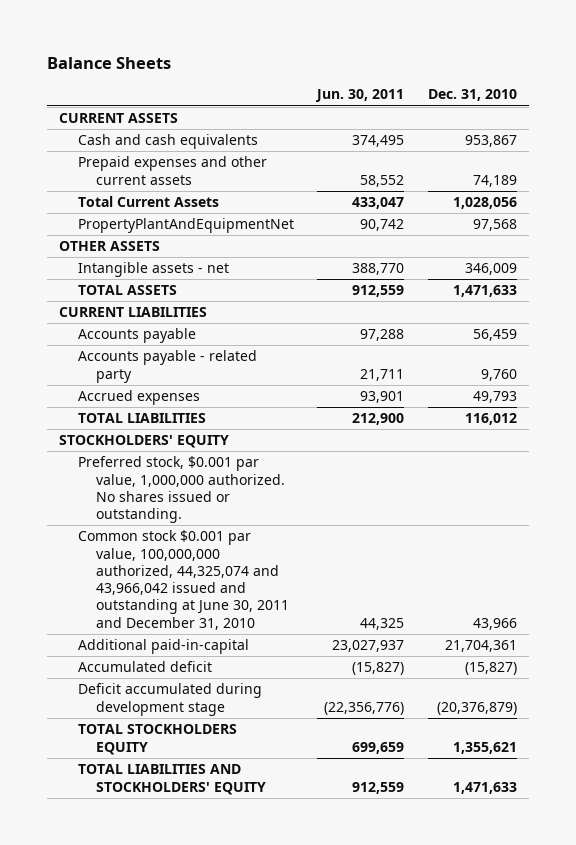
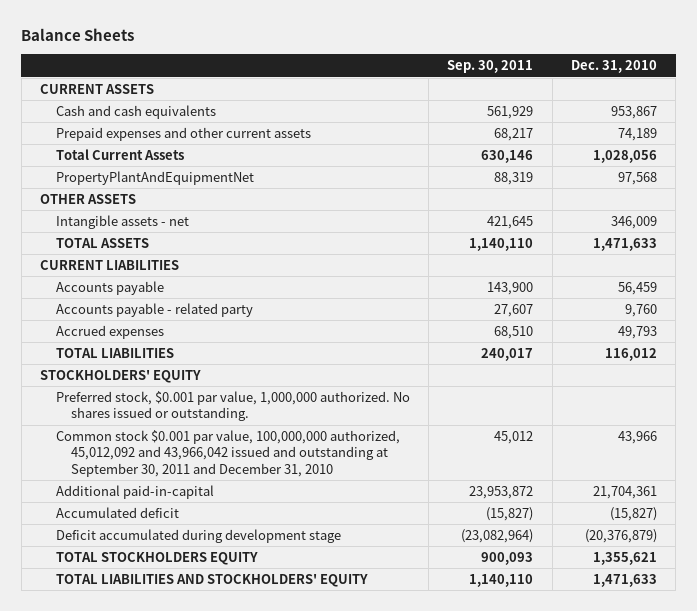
[315,89,405,103] Jun. 30, 2011 -> none
none -> [447,60,534,74] Sep. 30, 2011
[77,530,290,630] Common stock $0.001 par value, 100,000,000 authorized, 44,325,074 and 43,966,042 issued and outstanding at June 30, 2011 and December 31, 2010 -> [55,429,400,477] Common stock $0.001 par value, 100,000,000 authorized, 45,012,092 and 43,966,042 issued and outstanding at September 30, 2011 and December 31, 2010

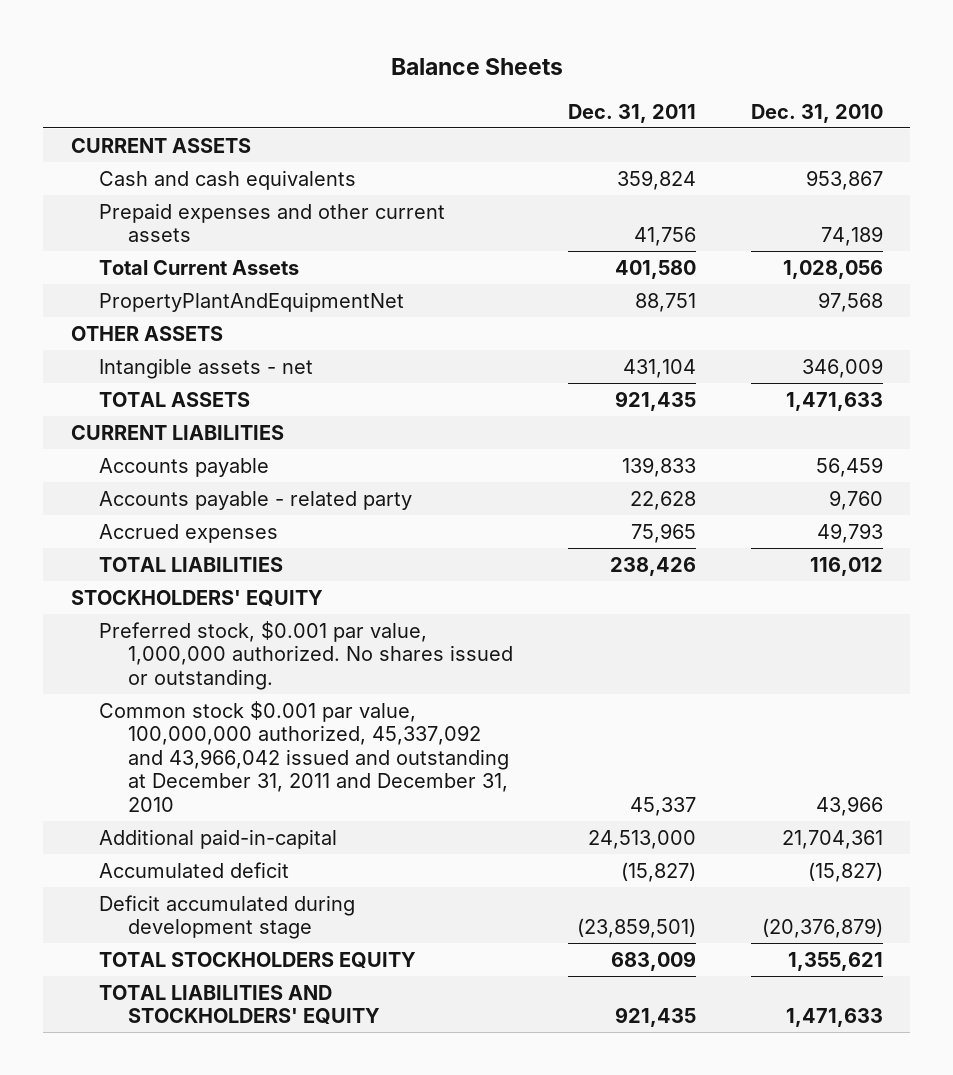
[447,60,534,74] Sep. 30, 2011 -> none
none -> [567,103,696,123] Dec. 31, 2011
[55,429,400,477] Common stock $0.001 par value, 100,000,000 authorized, 45,012,092 and 43,966,042 issued and outstanding at September 30, 2011 and December 31, 2010 -> [99,700,510,812] Common stock $0.001 par value, 100,000,000 authorized, 45,337,092 and 43,966,042 issued and outstanding at December 31, 2011 and December 31, 2010

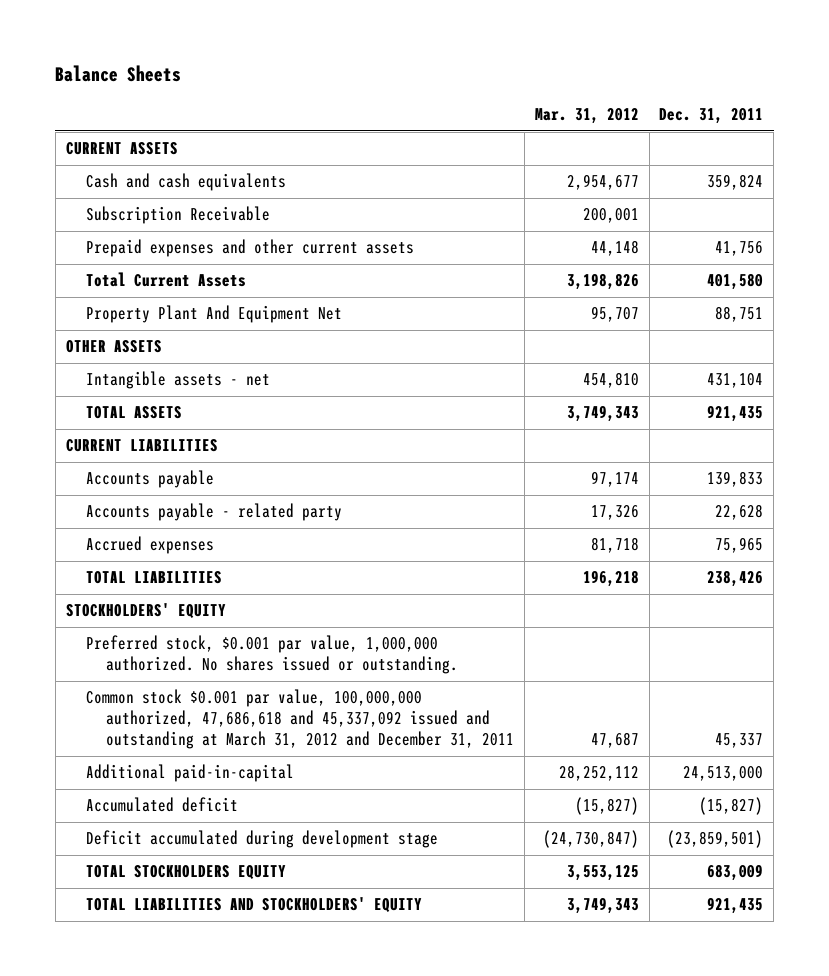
[750,103,883,123] Dec. 31, 2010 -> none
none -> [534,108,639,125] Mar. 31, 2012
none -> [85,206,270,225] Subscription Receivable
[99,291,405,312] PropertyPlantAndEquipmentNet -> [85,305,342,324] Property Plant And Equipment Net
[99,700,510,812] Common stock $0.001 par value, 100,000,000 authorized, 45,337,092 and 43,966,042 issued and outstanding at December 31, 2011 and December 31, 2010 -> [85,689,514,750] Common stock $0.001 par value, 100,000,000 authorized, 47,686,618 and 45,337,092 issued and outstanding at March 31, 2012 and December 31, 2011

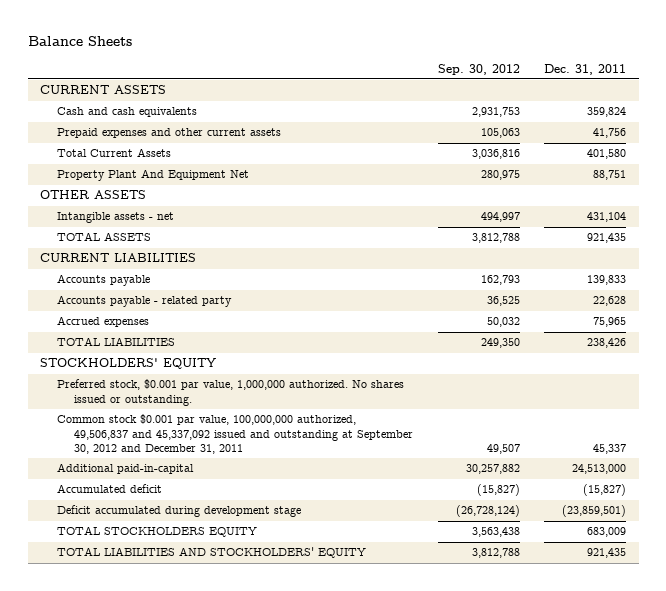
[534,108,639,125] Mar. 31, 2012 -> none
none -> [437,63,520,75] Sep. 30, 2012
[85,206,270,225] Subscription Receivable -> none
[85,689,514,750] Common stock $0.001 par value, 100,000,000 authorized, 47,686,618 and 45,337,092 issued and outstanding at March 31, 2012 and December 31, 2011 -> [57,414,414,454] Common stock $0.001 par value, 100,000,000 authorized, 49,506,837 and 45,337,092 issued and outstanding at September 30, 2012 and December 31, 2011

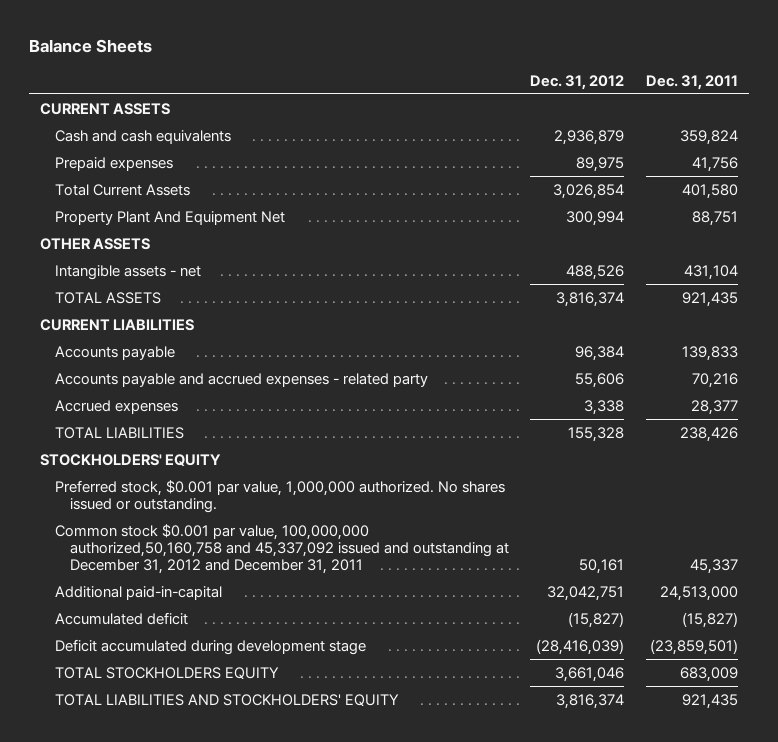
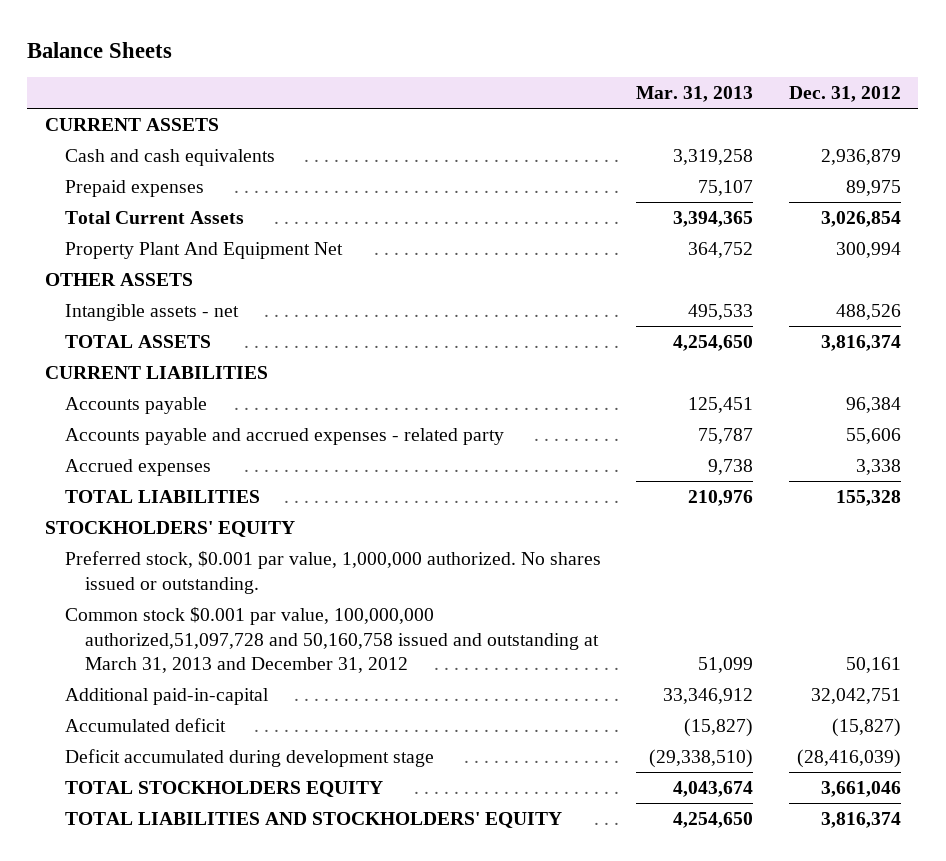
[646,74,739,90] Dec. 31, 2011 -> none
none -> [636,86,754,103] Mar. 31, 2013
[54,523,509,575] Common stock $0.001 par value, 100,000,000 authorized,50,160,758 and 45,337,092 issued and outstanding at December 31, 2012 and December 31, 2011 -> [65,606,600,674] Common stock $0.001 par value, 100,000,000 authorized,51,097,728 and 50,160,758 issued and outstanding at March 31, 2013 and December 31, 2012

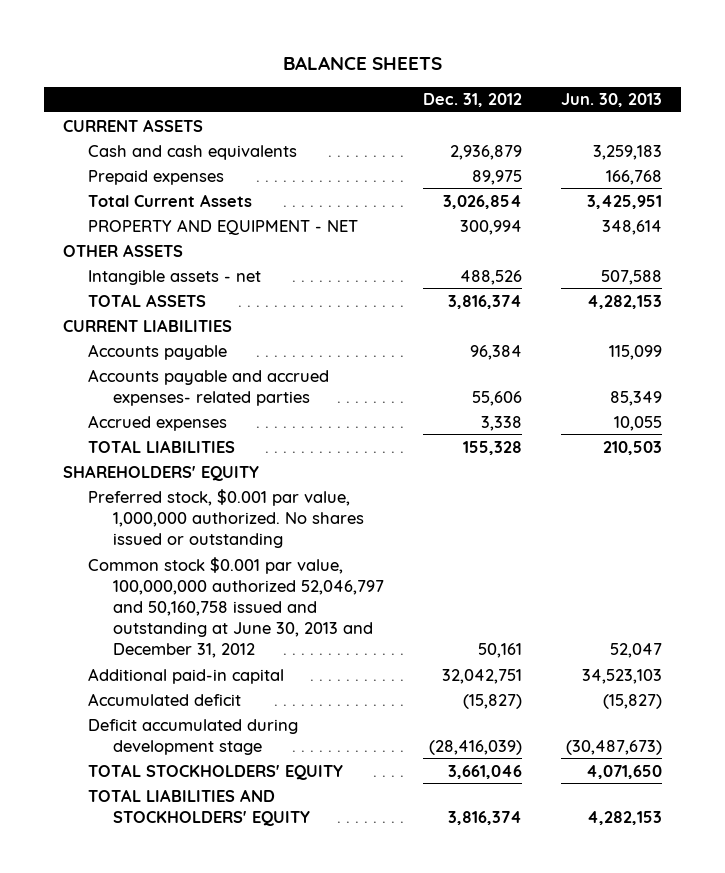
[27,41,173,58] Balance Sheets -> [282,55,442,70] BALANCE SHEETS
[636,86,754,103] Mar. 31, 2013 -> none
none -> [560,93,662,108] Jun. 30, 2013
[65,241,344,259] Property Plant And Equipment Net -> [88,218,359,235] PROPERTY AND EQUIPMENT - NET
[65,427,505,445] Accounts payable and accrued expenses - related party -> [88,368,330,406] Accounts payable and accrued expenses- related parties
[44,520,295,537] STOCKHOLDERS' EQUITY -> [63,464,260,481] SHAREHOLDERS' EQUITY
[65,550,602,594] Preferred stock, $0.001 par value, 1,000,000 authorized. No shares issued or outstanding. -> [88,488,365,548] Preferred stock, $0.001 par value, 1,000,000 authorized. No shares issued or outstanding
[65,606,600,674] Common stock $0.001 par value, 100,000,000 authorized,51,097,728 and 50,160,758 issued and outstanding at March 31, 2013 and December 31, 2012 -> [88,556,385,658] Common stock $0.001 par value, 100,000,000 authorized 52,046,797 and 50,160,758 issued and outstanding at June 30, 2013 and December 31, 2012
[65,687,270,705] Additional paid-in-capital -> [88,667,285,684] Additional paid-in capital
[65,780,384,797] TOTAL STOCKHOLDERS EQUITY -> [88,763,344,780] TOTAL STOCKHOLDERS' EQUITY

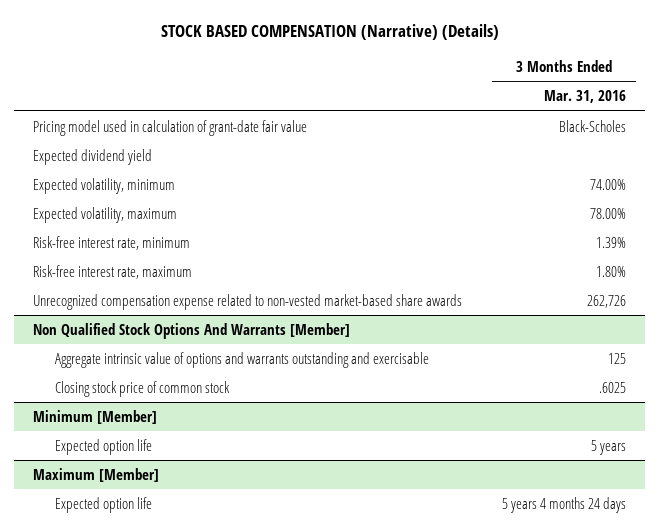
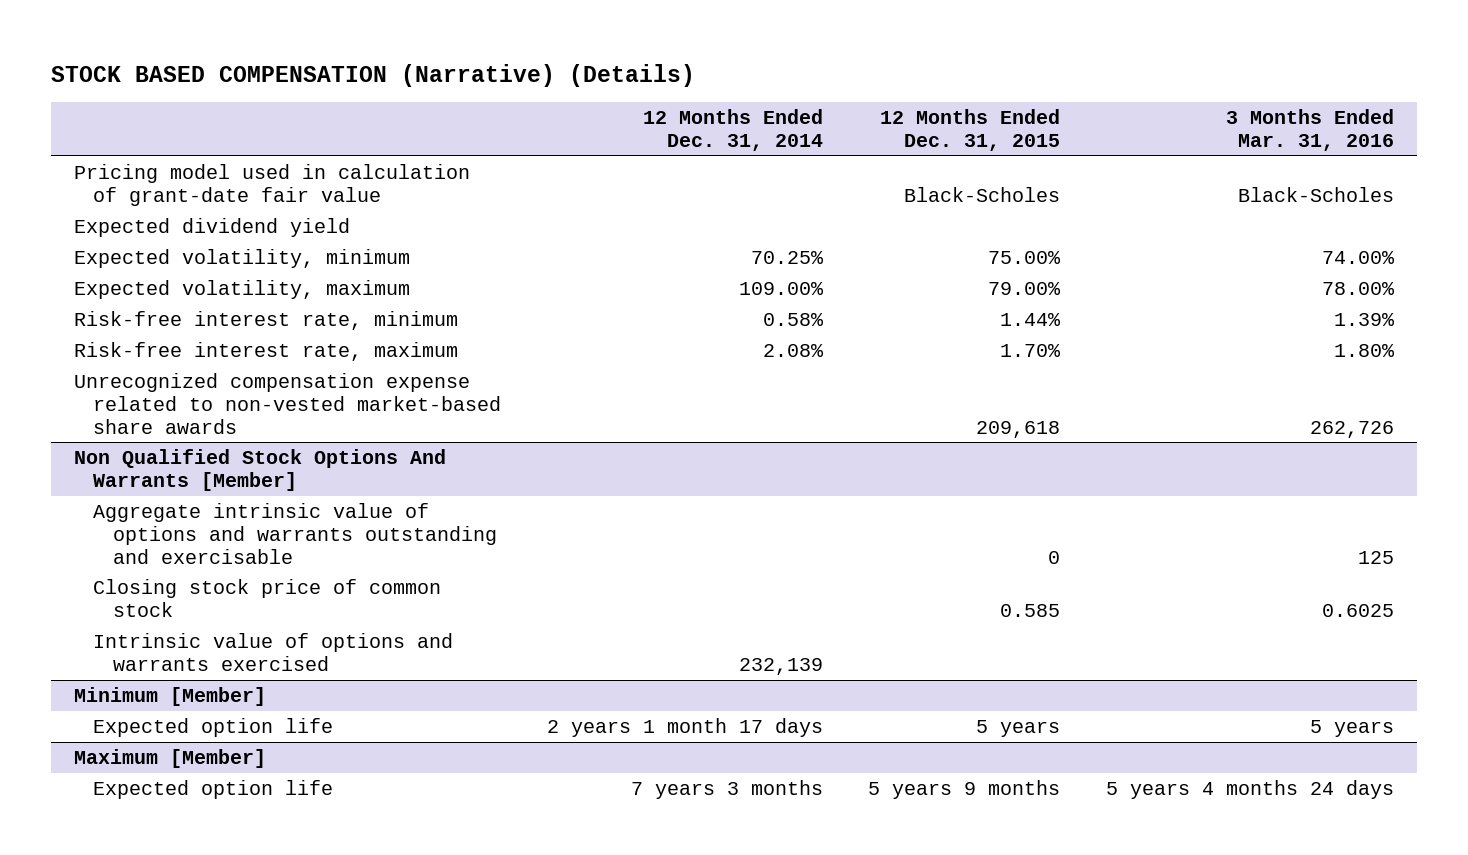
none -> [642,109,823,151] 12 Months Ended Dec. 31, 2014
none -> [880,109,1061,151] 12 Months Ended Dec. 31, 2015
[598,381,626,393] .6025 -> [1321,603,1394,617] 0.6025
none -> [93,632,454,671] Intrinsic value of options and warrants exercised

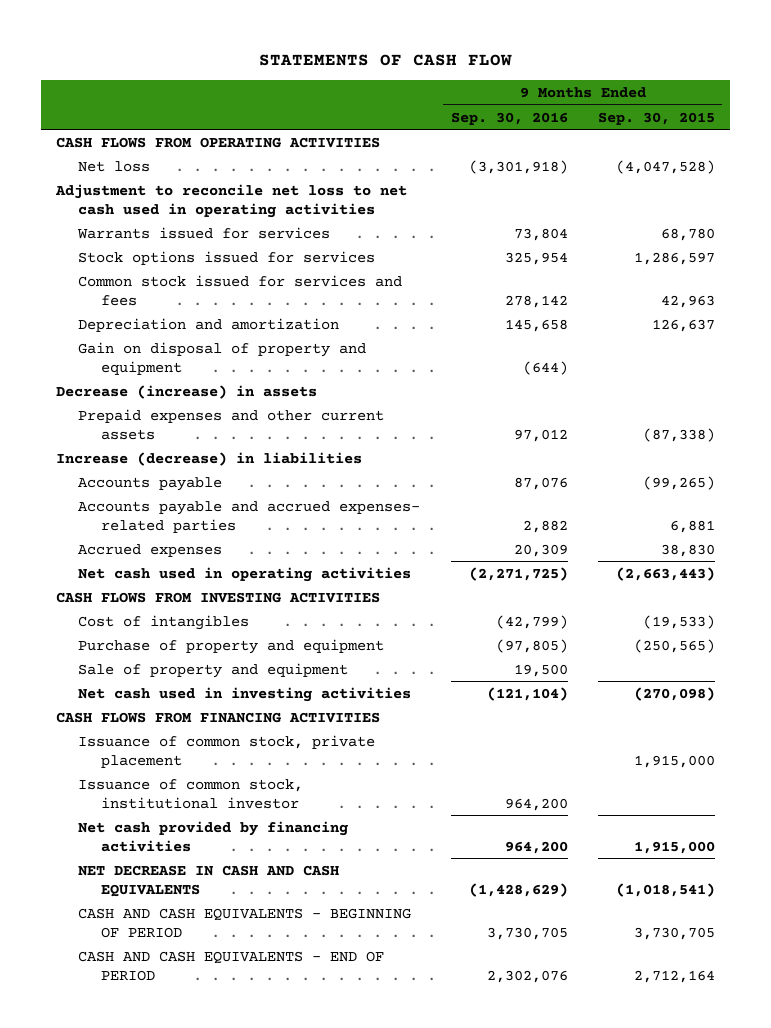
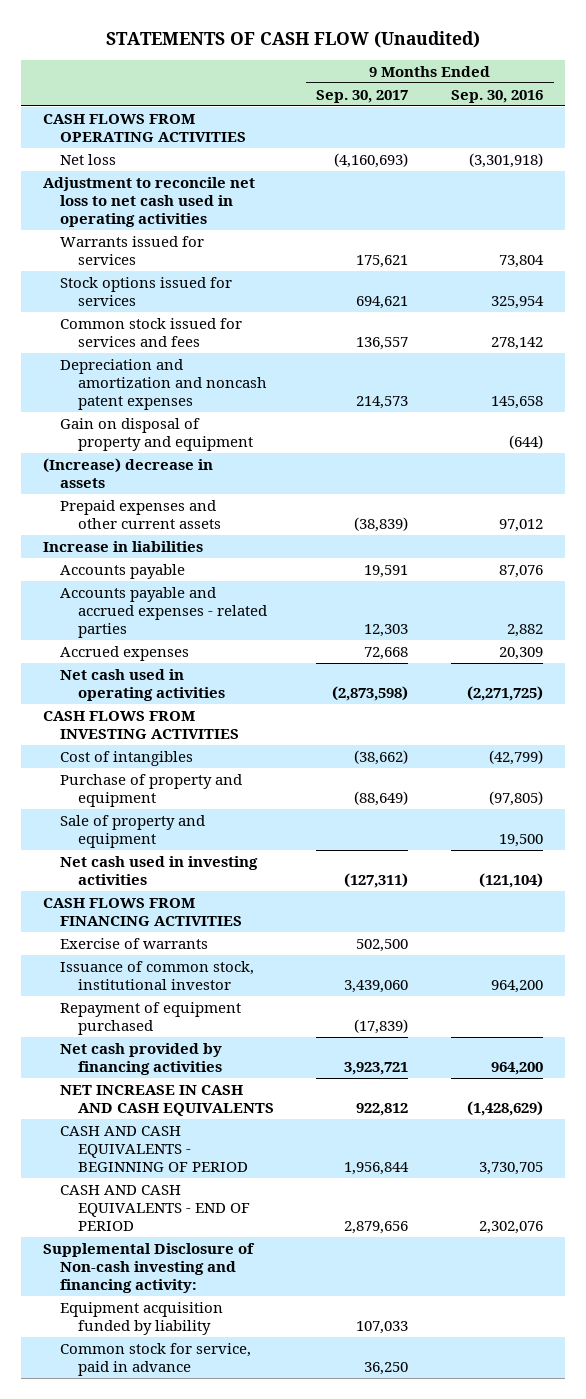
[258,54,512,67] STATEMENTS OF CASH FLOW -> [106,30,481,48] STATEMENTS OF CASH FLOW (Unaudited)
[597,111,715,125] Sep. 30, 2015 -> none
none -> [316,89,409,103] Sep. 30, 2017
[78,317,340,332] Depreciation and amortization -> [60,358,267,411] Depreciation and amortization and noncash patent expenses
[56,384,318,399] Decrease (increase) in assets -> [42,457,213,489] (Increase) decrease in assets
[56,451,363,466] Increase (decrease) in liabilities -> [42,540,203,552] Increase in liabilities
[78,500,421,533] Accounts payable and accrued expenses- related parties -> [60,586,267,639] Accounts payable and accrued expenses - related parties
[78,734,376,768] Issuance of common stock, private placement -> none
none -> [60,937,209,949] Exercise of warrants
none -> [60,1001,242,1036] Repayment of equipment purchased
[78,864,340,897] NET DECREASE IN CASH AND CASH EQUIVALENTS -> [60,1084,274,1117] NET INCREASE IN CASH AND CASH EQUIVALENTS
none -> [42,1242,255,1294] Supplemental Disclosure of Non-cash investing and financing activity:
none -> [60,1301,224,1336] Equipment acquisition funded by liability
none -> [60,1342,252,1377] Common stock for service, paid in advance

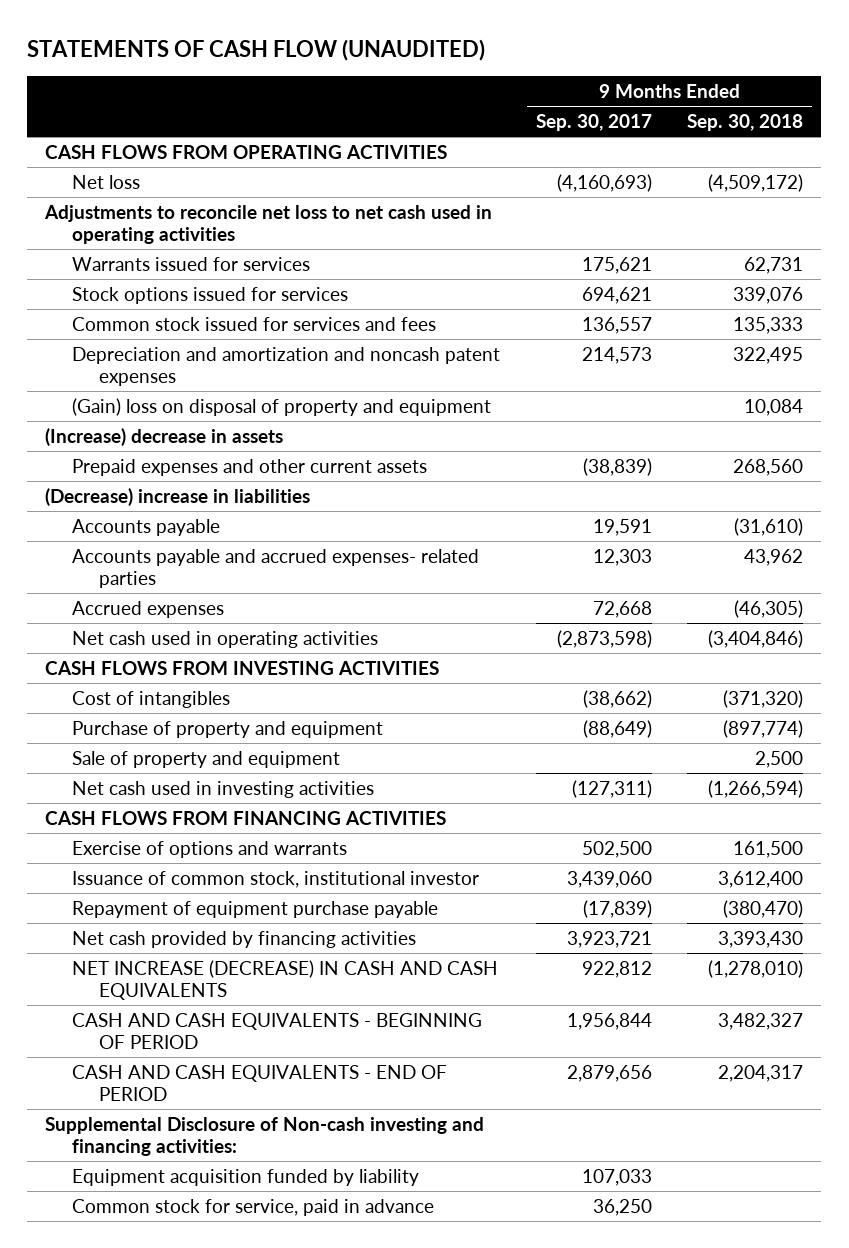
[106,30,481,48] STATEMENTS OF CASH FLOW (Unaudited) -> [27,39,486,62] STATEMENTS OF CASH FLOW (UNAUDITED)
[451,89,544,103] Sep. 30, 2016 -> none
none -> [687,114,804,132] Sep. 30, 2018
[42,176,255,228] Adjustment to reconcile net loss to net cash used in operating activities -> [44,204,493,245] Adjustments to reconcile net loss to net cash used in operating activities
[60,417,253,452] Gain on disposal of property and equipment -> [72,397,492,416] (Gain) loss on disposal of property and equipment
[42,540,203,552] Increase in liabilities -> [45,487,311,506] (Decrease) increase in liabilities
[60,586,267,639] Accounts payable and accrued expenses - related parties -> [72,548,480,589] Accounts payable and accrued expenses- related parties
[60,937,209,949] Exercise of warrants -> [72,840,348,858] Exercise of options and warrants
[60,1001,242,1036] Repayment of equipment purchased -> [72,900,439,918] Repayment of equipment purchase payable
[60,1084,274,1117] NET INCREASE IN CASH AND CASH EQUIVALENTS -> [72,959,499,1001] NET INCREASE (DECREASE) IN CASH AND CASH EQUIVALENTS
[42,1242,255,1294] Supplemental Disclosure of Non-cash investing and financing activity: -> [45,1116,485,1157] Supplemental Disclosure of Non-cash investing and financing activities:

